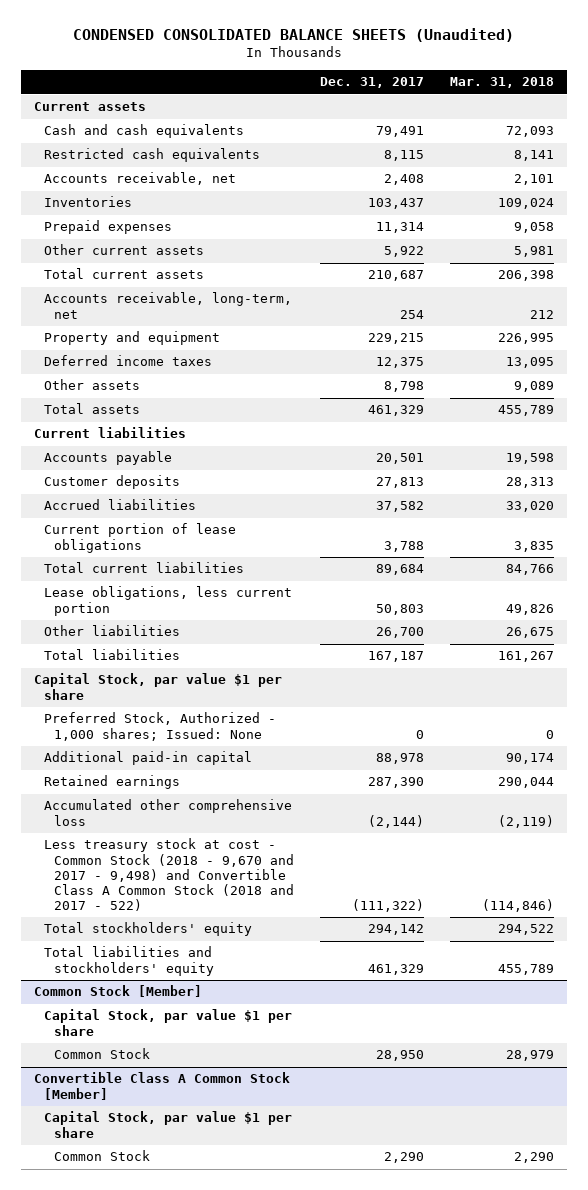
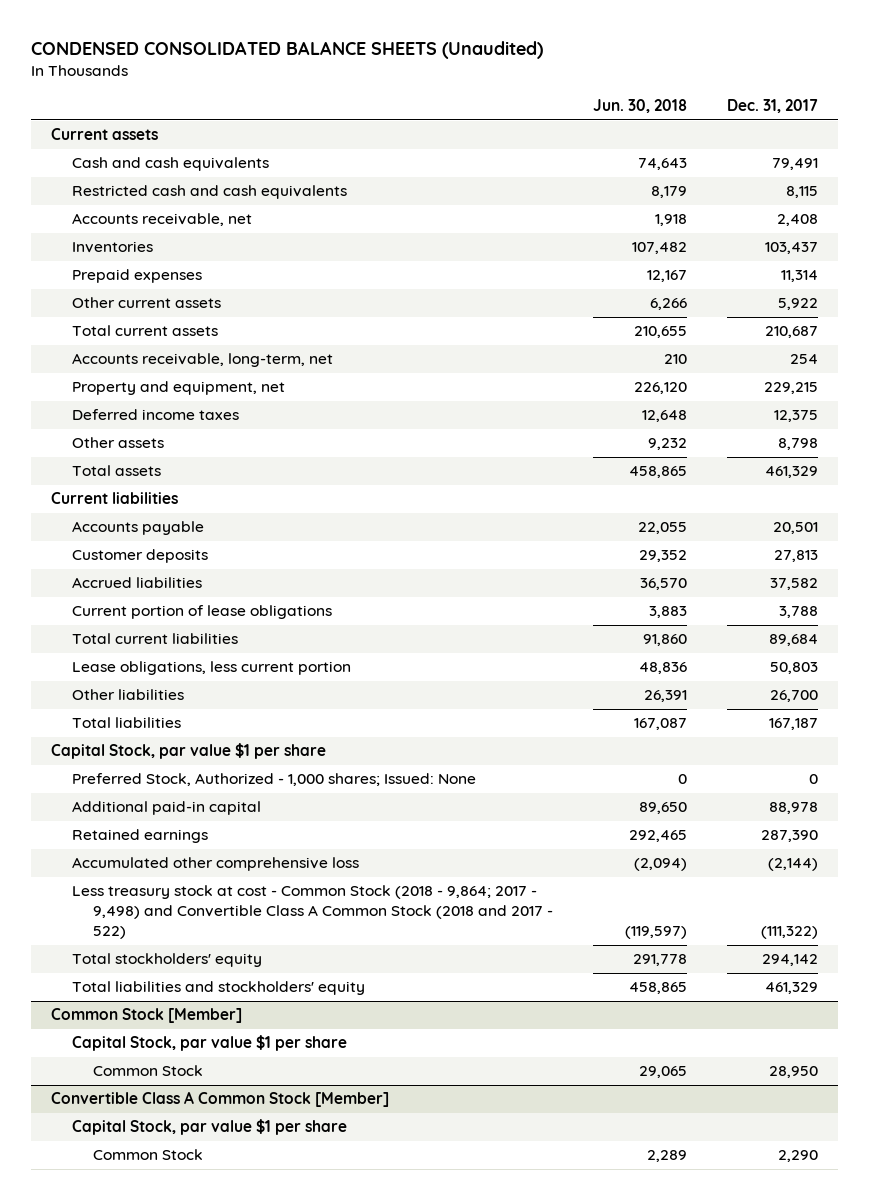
[450,77,555,89] Mar. 31, 2018 -> none
none -> [593,99,688,114] Jun. 30, 2018
[44,148,261,163] Restricted cash equivalents -> [72,185,348,200] Restricted cash and cash equivalents
[44,331,221,346] Property and equipment -> [72,381,286,396] Property and equipment, net
[44,838,295,911] Less treasury stock at cost - Common Stock (2018 - 9,670 and 2017 - 9,498) and Convertible Class A Common Stock (2018 and 2017 - 522) -> [72,885,554,940] Less treasury stock at cost - Common Stock (2018 - 9,864; 2017 - 9,498) and Convertible Class A Common Stock (2018 and 2017 - 522)

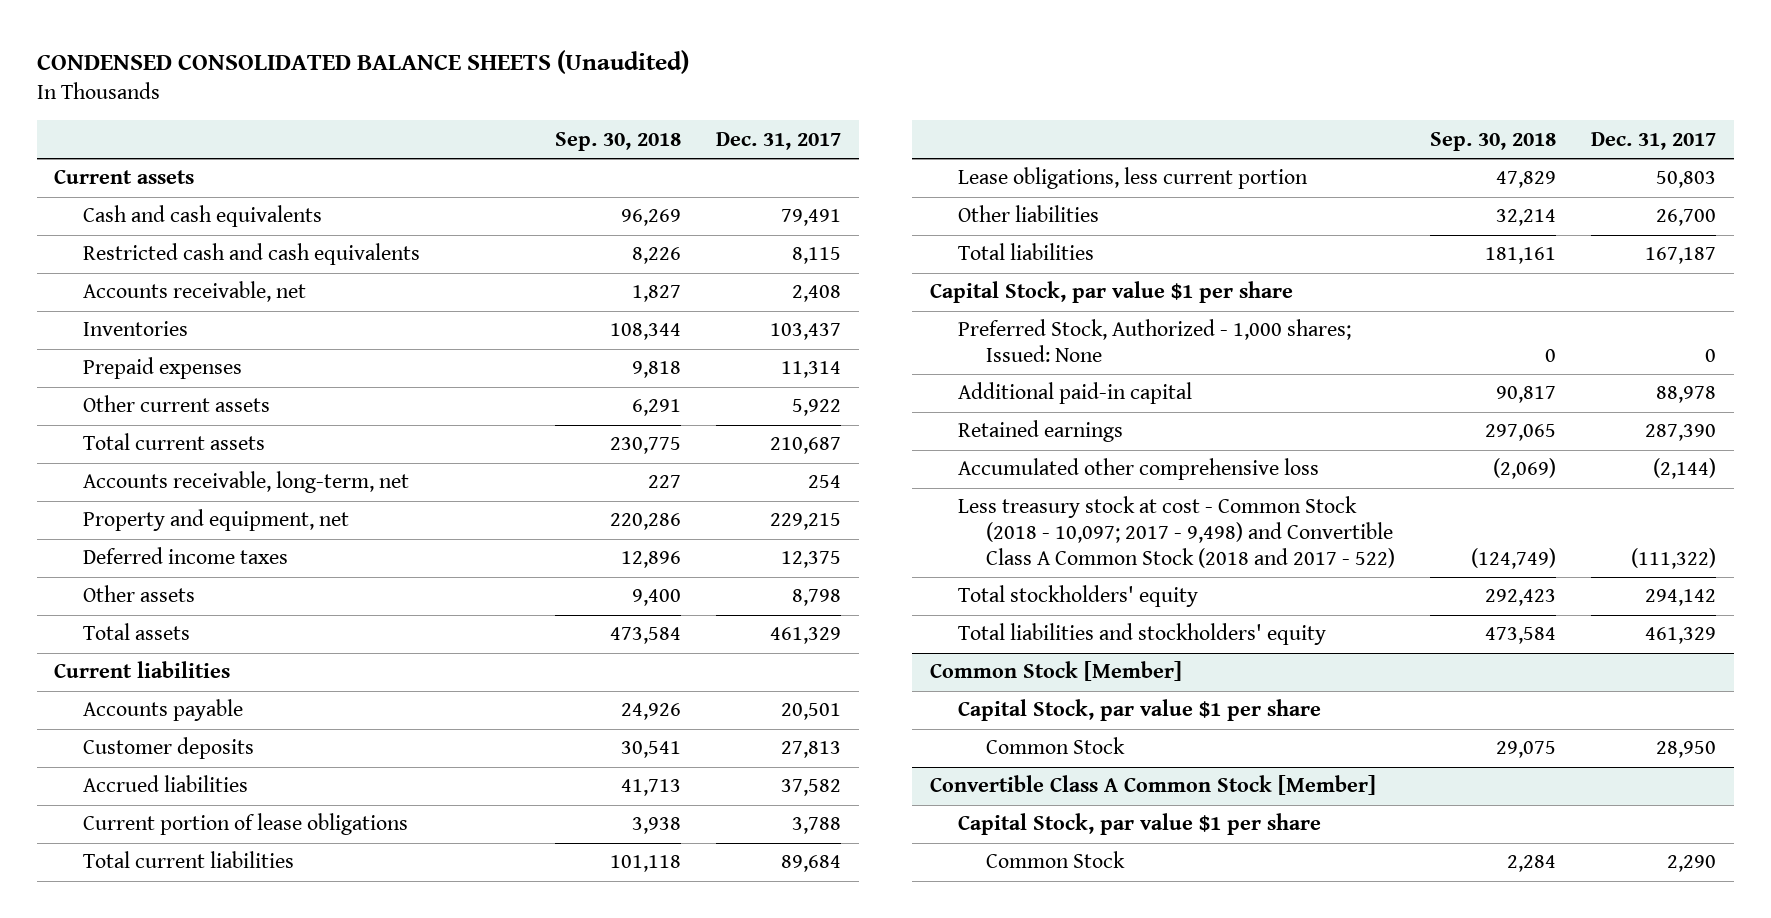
[593,99,688,114] Jun. 30, 2018 -> none
none -> [554,131,681,151] Sep. 30, 2018
[72,885,554,940] Less treasury stock at cost - Common Stock (2018 - 9,864; 2017 - 9,498) and Convertible Class A Common Stock (2018 and 2017 - 522) -> [957,496,1396,568] Less treasury stock at cost - Common Stock (2018 - 10,097; 2017 - 9,498) and Convertible Class A Common Stock (2018 and 2017 - 522)

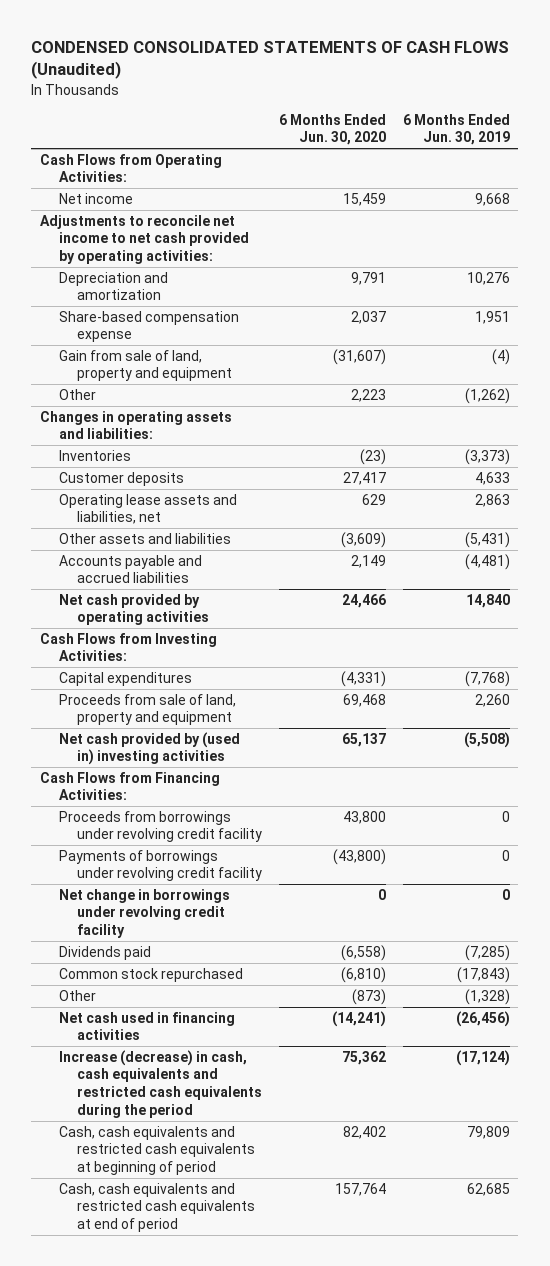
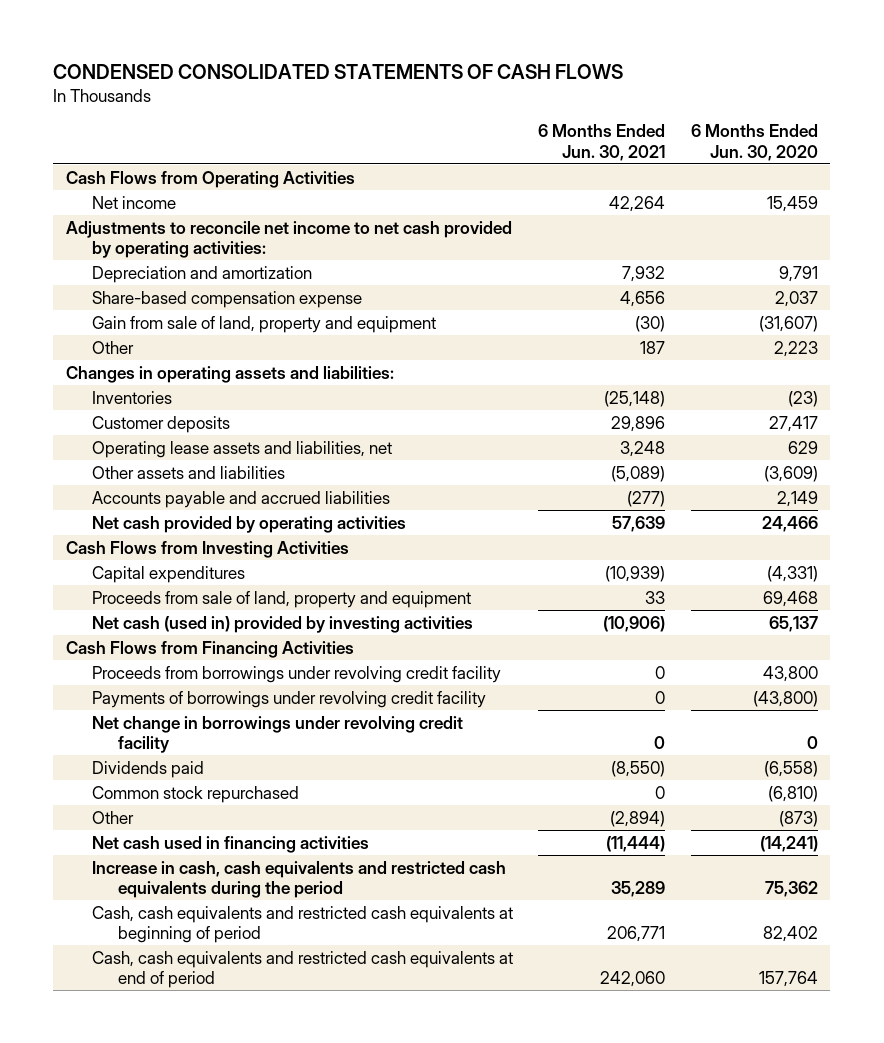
[31,41,510,80] CONDENSED CONSOLIDATED STATEMENTS OF CASH FLOWS (Unaudited) -> [53,64,624,80] CONDENSED CONSOLIDATED STATEMENTS OF CASH FLOWS
[402,113,510,146] 6 Months Ended Jun. 30, 2019 -> none
none -> [538,124,666,161] 6 Months Ended Jun. 30, 2021
[39,153,222,183] Cash Flows from Operating Activities: -> [65,170,355,188] Cash Flows from Operating Activities
[39,632,217,662] Cash Flows from Investing Activities: -> [65,540,349,558] Cash Flows from Investing Activities
[58,731,240,766] Net cash provided by (used in) investing activities -> [91,615,473,633] Net cash (used in) provided by investing activities
[39,771,220,801] Cash Flows from Financing Activities: -> [65,640,354,658] Cash Flows from Financing Activities
[58,1049,263,1118] Increase (decrease) in cash, cash equivalents and restricted cash equivalents during the period -> [91,860,506,898] Increase in cash, cash equivalents and restricted cash equivalents during the period

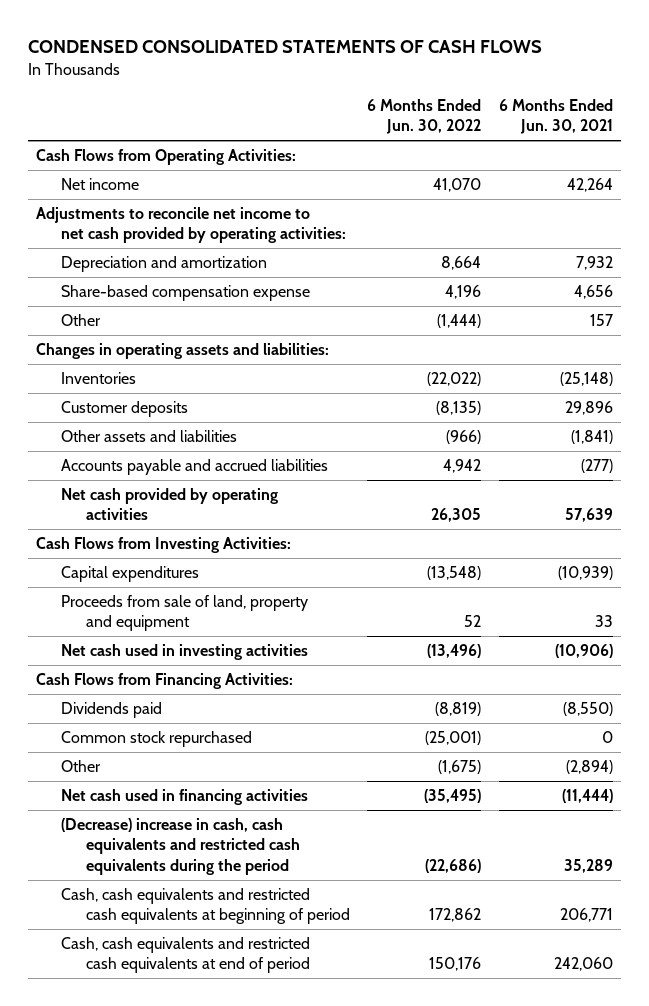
[690,124,818,161] 6 Months Ended Jun. 30, 2020 -> none
none -> [367,99,482,135] 6 Months Ended Jun. 30, 2022
[65,170,355,188] Cash Flows from Operating Activities -> [36,149,297,166] Cash Flows from Operating Activities:
[91,315,436,333] Gain from sale of land, property and equipment -> none
[640,340,666,354] 187 -> [589,314,613,327] 157
[91,440,392,458] Operating lease assets and liabilities, net -> none
[611,465,666,482] (5,089) -> [570,430,613,445] (1,841)
[65,540,349,558] Cash Flows from Investing Activities -> [36,537,292,554] Cash Flows from Investing Activities:
[91,665,501,683] Proceeds from borrowings under revolving credit facility -> none
[91,690,486,708] Payments of borrowings under revolving credit facility -> none
[91,715,463,753] Net change in borrowings under revolving credit facility -> none
[91,615,473,633] Net cash (used in) provided by investing activities -> [61,644,309,661] Net cash used in investing activities
[65,640,354,658] Cash Flows from Financing Activities -> [36,673,294,690] Cash Flows from Financing Activities:
[91,860,506,898] Increase in cash, cash equivalents and restricted cash equivalents during the period -> [61,818,300,875] (Decrease) increase in cash, cash equivalents and restricted cash equivalents during the period

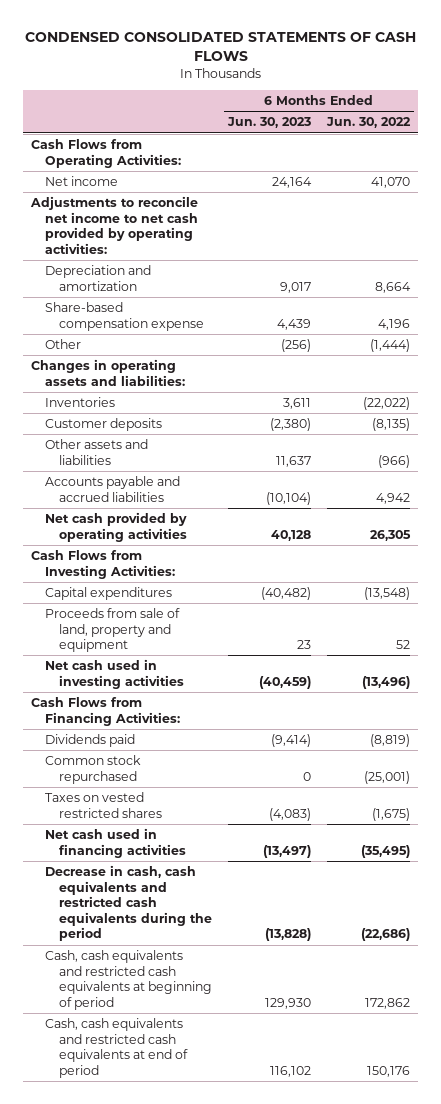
[498,99,613,135] 6 Months Ended Jun. 30, 2021 -> none
none -> [227,117,312,129] Jun. 30, 2023
[61,760,102,773] Other -> [45,791,163,818] Taxes on vested restricted shares
[61,818,300,875] (Decrease) increase in cash, cash equivalents and restricted cash equivalents during the period -> [45,864,213,942] Decrease in cash, cash equivalents and restricted cash equivalents during the period

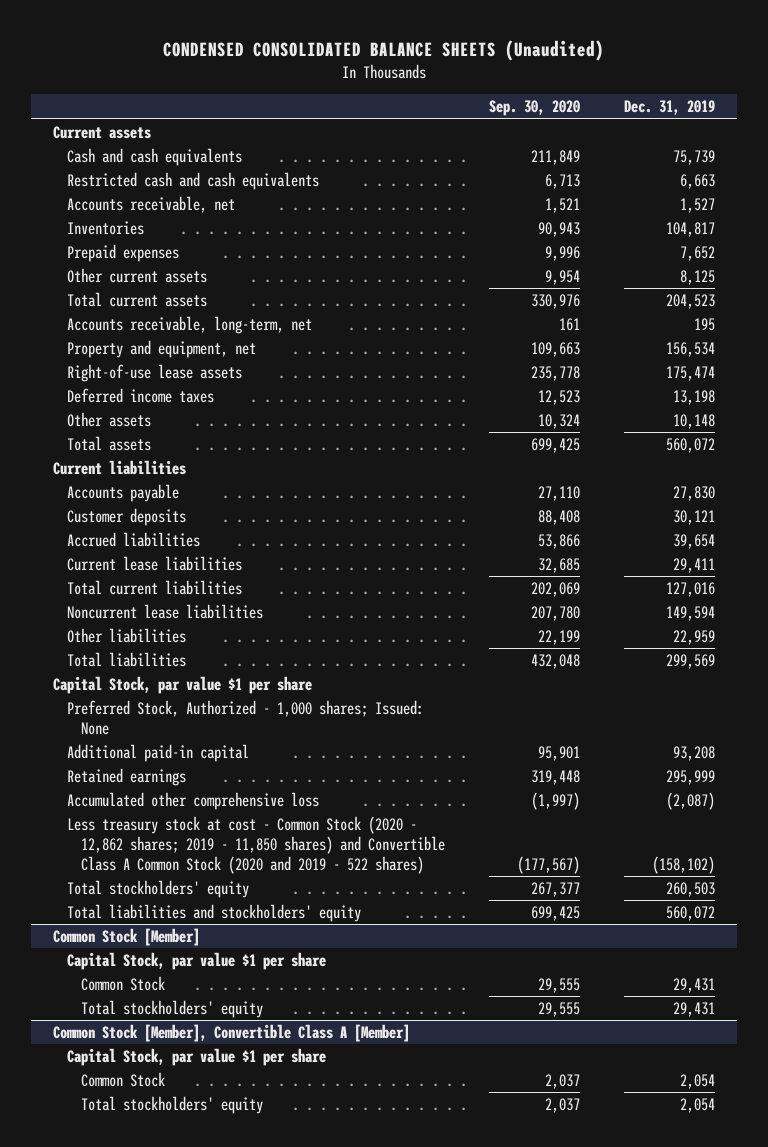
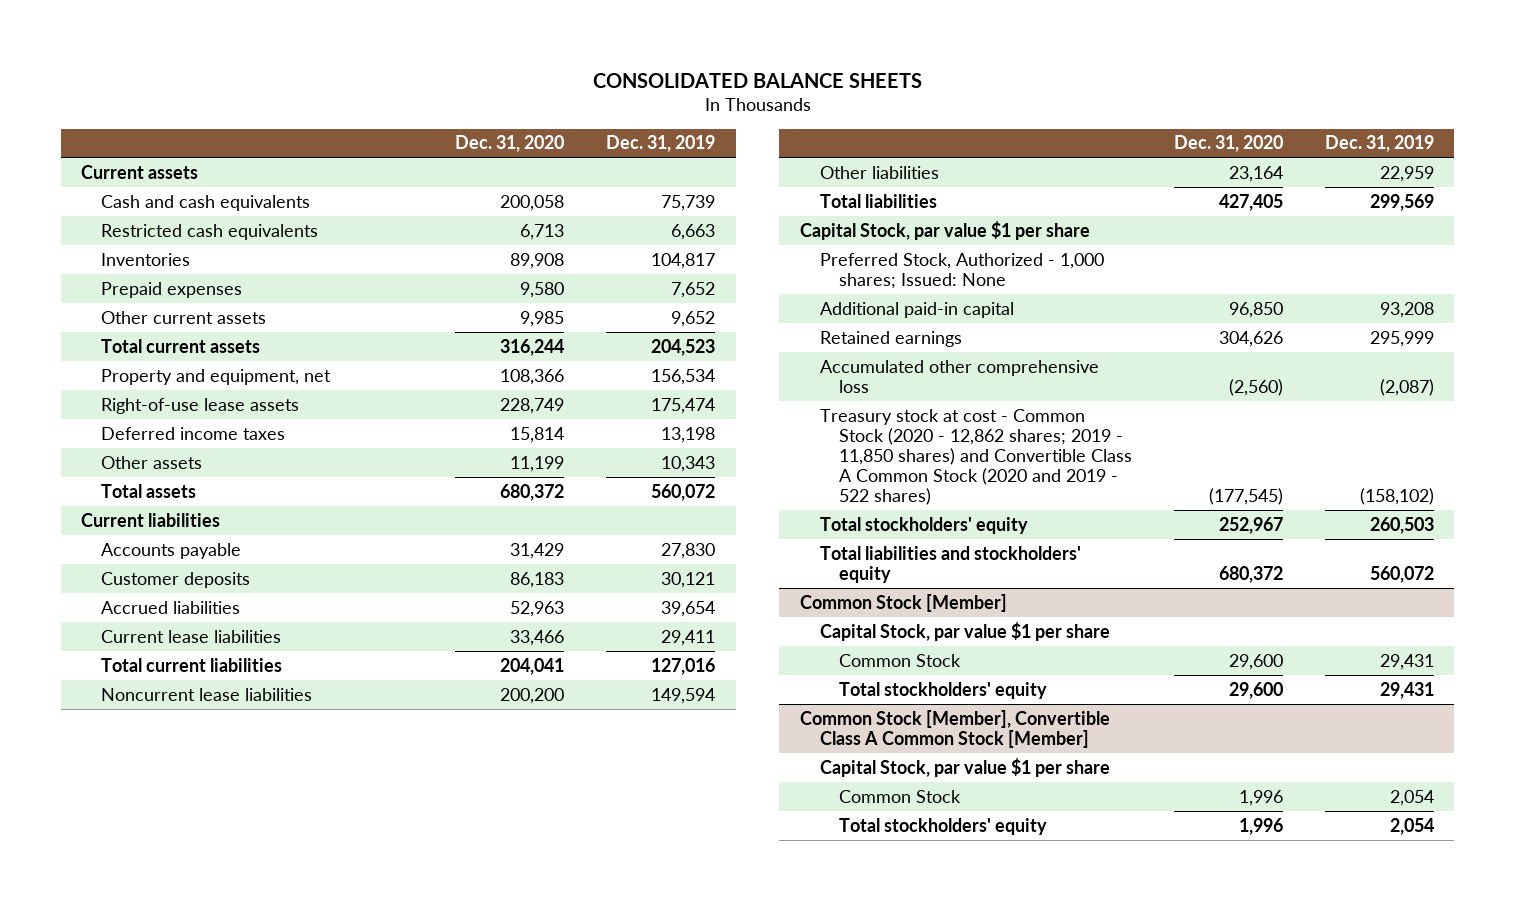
[162,40,604,62] CONDENSED CONSOLIDATED BALANCE SHEETS (Unaudited) -> [592,72,922,88] CONSOLIDATED BALANCE SHEETS
[488,100,580,117] Sep. 30, 2020 -> none
none -> [455,135,565,153] Dec. 31, 2020
[66,195,235,213] Accounts receivable, net -> none
[66,171,319,190] Restricted cash and cash equivalents -> [101,223,319,240] Restricted cash equivalents
[679,269,715,285] 8,125 -> [670,310,715,327] 9,652
[66,315,312,334] Accounts receivable, long-term, net -> none
[672,413,715,429] 10,148 -> [660,455,715,472] 10,343
[66,815,445,874] Less treasury stock at cost - Common Stock (2020 - 12,862 shares; 2019 - 11,850 shares) and Convertible Class A Common Stock (2020 and 2019 - 522 shares) -> [819,408,1133,505] Treasury stock at cost - Common Stock (2020 - 12,862 shares; 2019 - 11,850 shares) and Convertible Class A Common Stock (2020 and 2019 - 522 shares)
[52,1023,410,1042] Common Stock [Member], Convertible Class A [Member] -> [800,709,1111,748] Common Stock [Member], Convertible Class A Common Stock [Member]

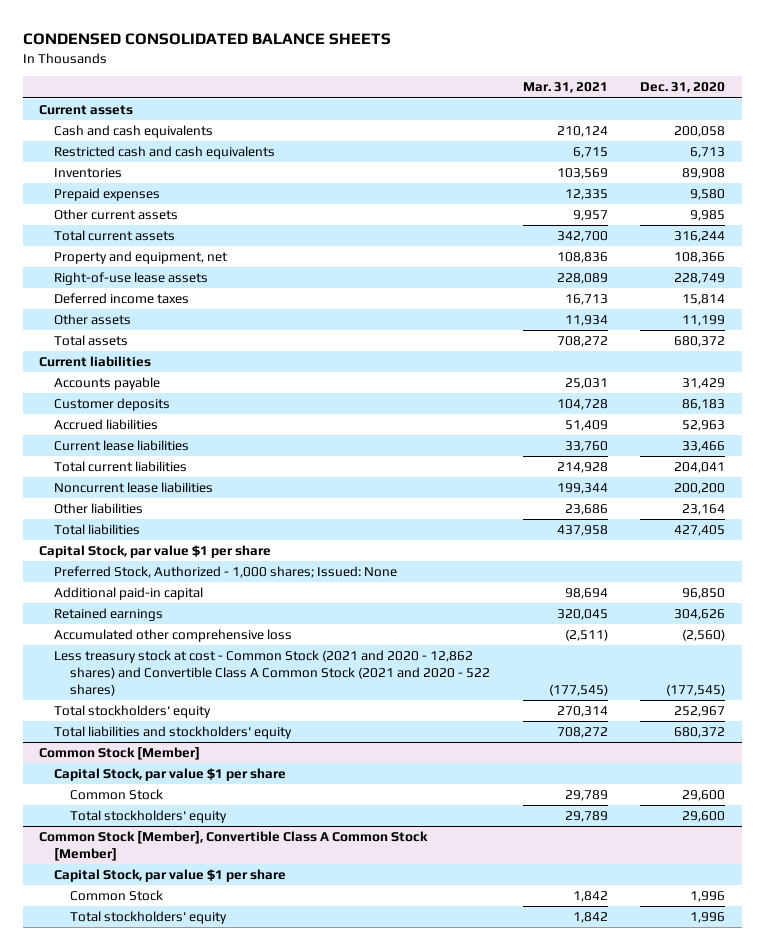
[592,72,922,88] CONSOLIDATED BALANCE SHEETS -> [22,33,391,46] CONDENSED CONSOLIDATED BALANCE SHEETS
[605,135,715,153] Dec. 31, 2019 -> none
none -> [522,82,608,94] Mar. 31, 2021
[101,223,319,240] Restricted cash equivalents -> [54,146,276,160] Restricted cash and cash equivalents
[819,408,1133,505] Treasury stock at cost - Common Stock (2020 - 12,862 shares; 2019 - 11,850 shares) and Convertible Class A Common Stock (2020 and 2019 - 522 shares) -> [54,650,490,696] Less treasury stock at cost - Common Stock (2021 and 2020 - 12,862 shares) and Convertible Class A Common Stock (2021 and 2020 - 522 shares)

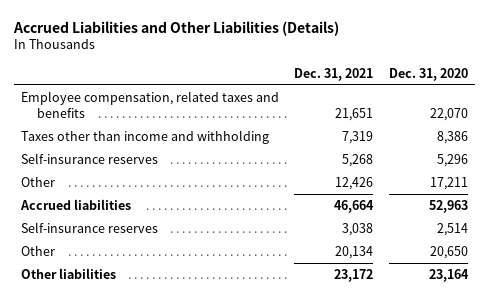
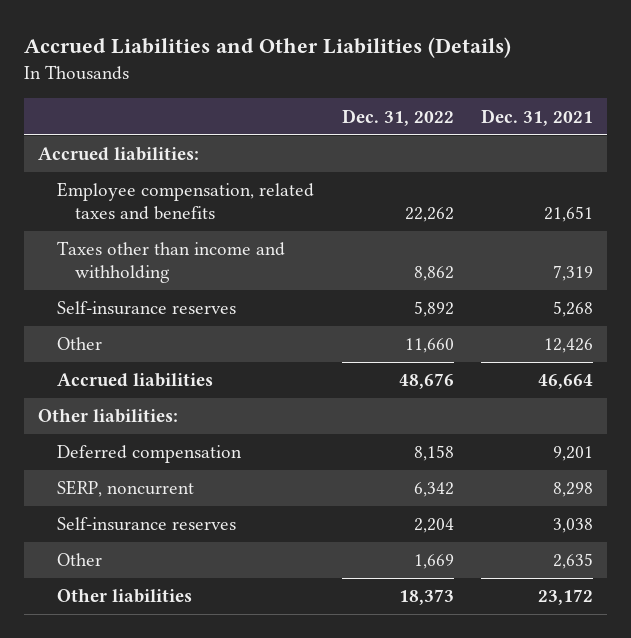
[388,67,468,81] Dec. 31, 2020 -> none
none -> [341,108,454,126] Dec. 31, 2022
none -> [37,147,199,162] Accrued liabilities:
none -> [37,409,178,424] Other liabilities:
none -> [56,445,242,464] Deferred compensation
none -> [56,480,194,498] SERP, noncurrent
[335,246,374,260] 20,134 -> [553,553,594,570] 2,635

